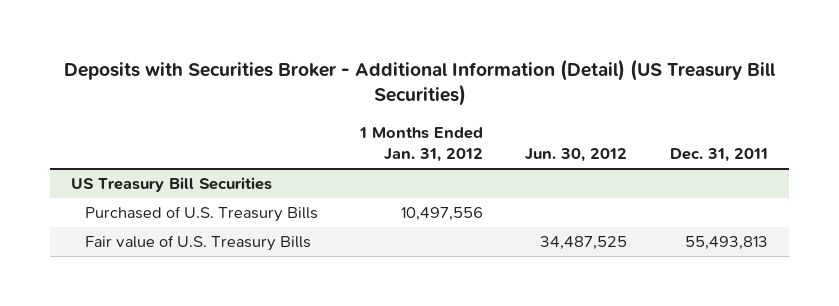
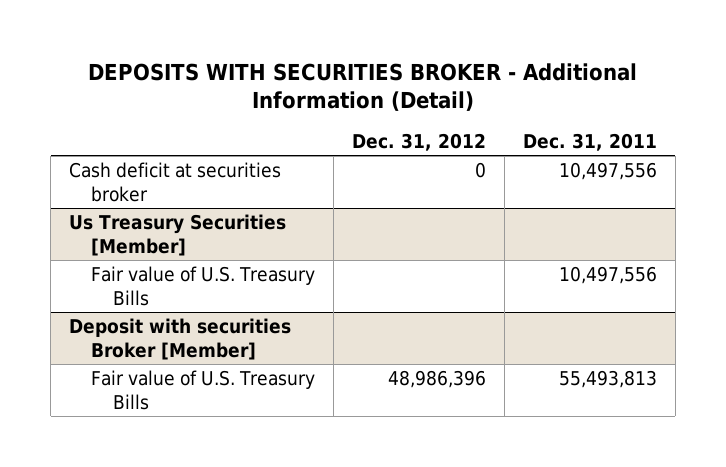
[63,58,776,107] Deposits with Securities Broker - Additional Information (Detail) (US Treasury Bill Securities) -> [87,62,637,112] DEPOSITS WITH SECURITIES BROKER - Additional Information (Detail)
[359,126,484,163] 1 Months Ended Jan. 31, 2012 -> none
[525,148,628,163] Jun. 30, 2012 -> none
none -> [351,132,486,151] Dec. 31, 2012
[85,206,319,223] Purchased of U.S. Treasury Bills -> none
none -> [69,162,282,202] Cash deficit at securities broker
none -> [69,214,287,256] Us Treasury Securities [Member]
none -> [90,266,315,306] Fair value of U.S. Treasury Bills
[71,177,273,193] US Treasury Bill Securities -> [69,318,292,360] Deposit with securities Broker [Member]

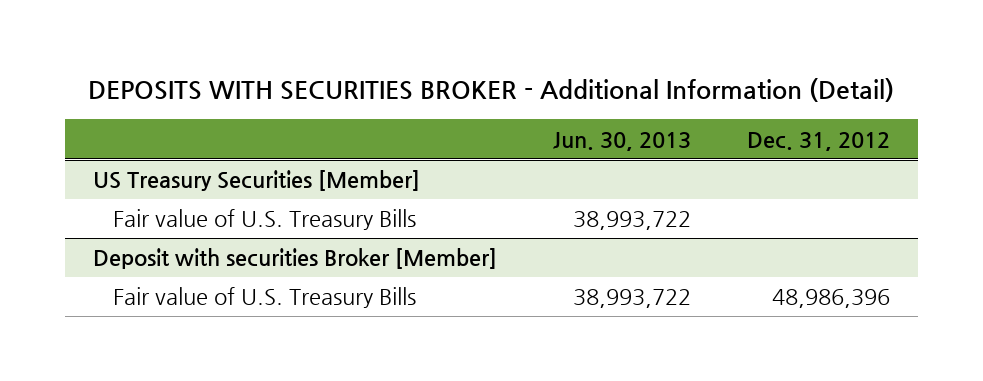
[522,132,657,151] Dec. 31, 2011 -> none
none -> [552,131,691,151] Jun. 30, 2013
[69,162,282,202] Cash deficit at securities broker -> none
[69,214,287,256] Us Treasury Securities [Member] -> [92,170,420,192] US Treasury Securities [Member]

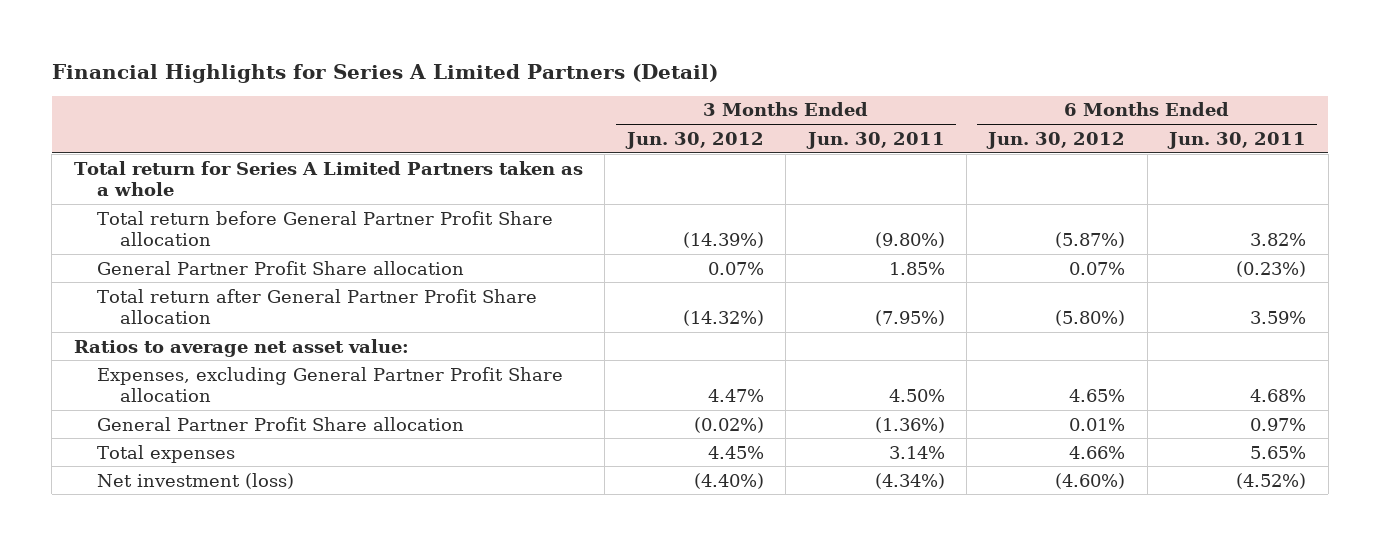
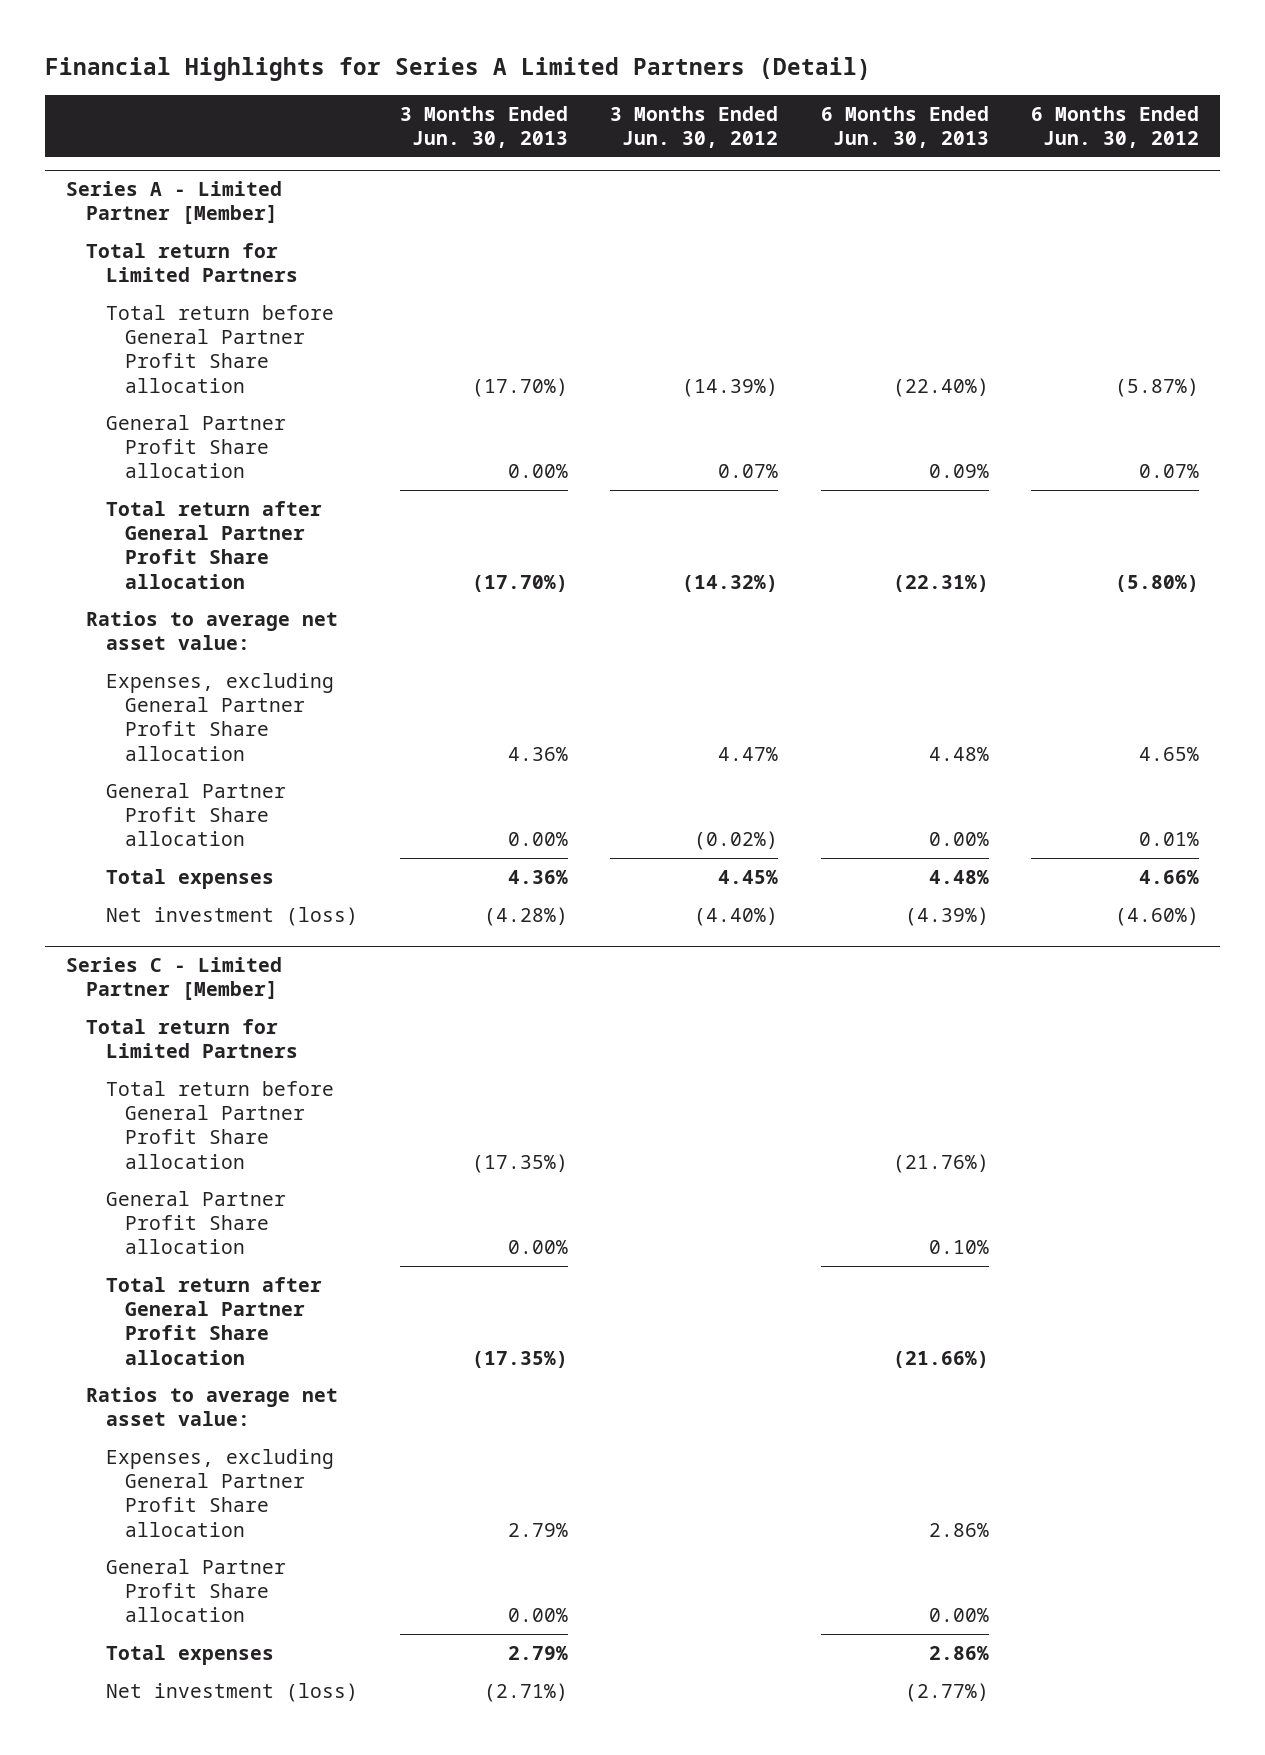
[805,131,945,149] Jun. 30, 2011 -> none
[1167,131,1307,149] Jun. 30, 2011 -> none
none -> [399,105,568,149] 3 Months Ended Jun. 30, 2013
none -> [820,105,989,149] 6 Months Ended Jun. 30, 2013
none -> [66,180,283,225] Series A - Limited Partner [Member]
[73,160,583,197] Total return for Series A Limited Partners taken as a whole -> [85,242,298,283] Total return for Limited Partners
none -> [66,956,283,1001] Series C - Limited Partner [Member]
none -> [85,1018,298,1059] Total return for Limited Partners
none -> [105,1080,334,1169] Total return before General Partner Profit Share allocation
none -> [105,1190,286,1255] General Partner Profit Share allocation
none -> [105,1276,322,1365] Total return after General Partner Profit Share allocation
none -> [85,1386,338,1427] Ratios to average net asset value:
none -> [105,1448,334,1537] Expenses, excluding General Partner Profit Share allocation
none -> [105,1558,286,1623] General Partner Profit Share allocation
none -> [105,1644,274,1665] Total expenses
none -> [105,1682,358,1702] Net investment (loss)

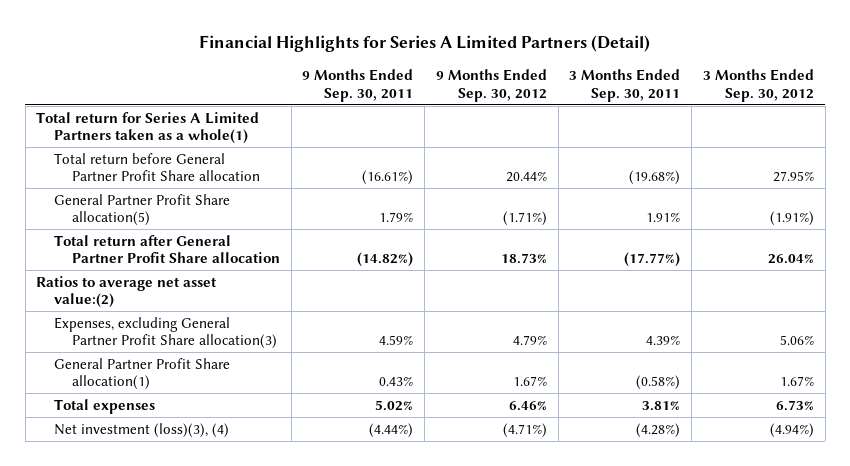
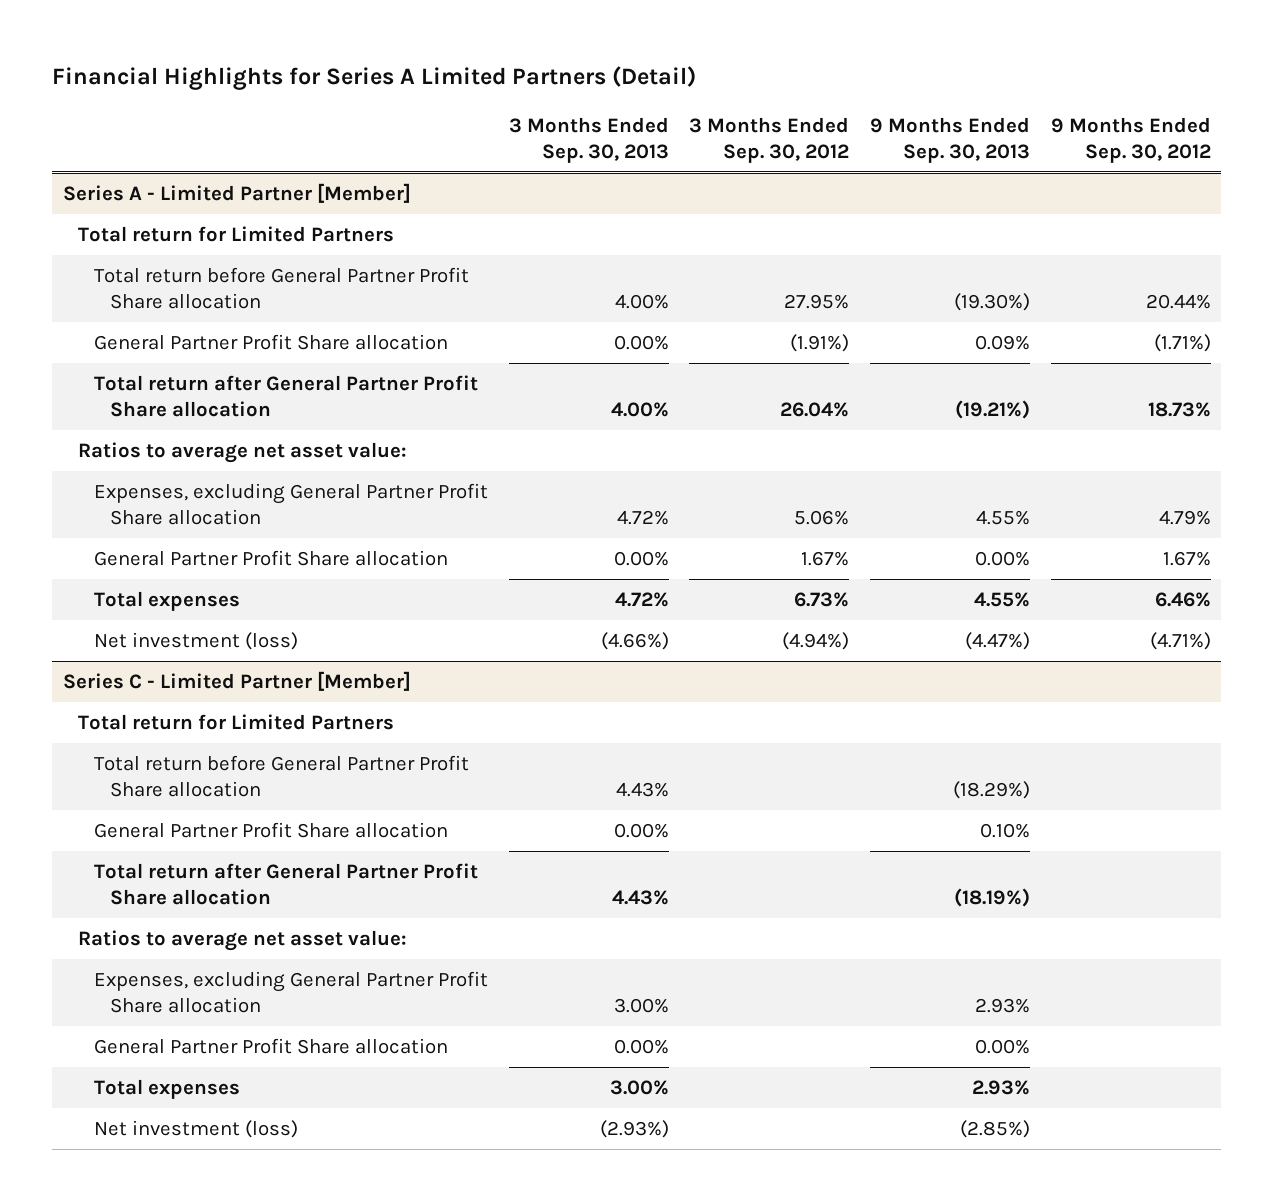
[302,69,414,102] 9 Months Ended Sep. 30, 2011 -> none
[569,69,681,102] 3 Months Ended Sep. 30, 2011 -> none
none -> [508,116,669,163] 3 Months Ended Sep. 30, 2013
none -> [869,116,1030,163] 9 Months Ended Sep. 30, 2013
none -> [62,183,411,204] Series A - Limited Partner [Member]
[36,111,260,145] Total return for Series A Limited Partners taken as a whole(1) -> [78,226,395,243] Total return for Limited Partners
[54,193,231,227] General Partner Profit Share allocation(5) -> [94,334,449,351] General Partner Profit Share allocation
[36,275,218,309] Ratios to average net asset value:(2) -> [78,442,408,464] Ratios to average net asset value:
[54,316,277,350] Expenses, excluding General Partner Profit Share allocation(3) -> [94,483,489,526] Expenses, excluding General Partner Profit Share allocation
[54,357,231,391] General Partner Profit Share allocation(1) -> [94,550,449,567] General Partner Profit Share allocation
[54,422,230,438] Net investment (loss)(3), (4) -> [94,632,299,651] Net investment (loss)
none -> [62,671,411,692] Series C - Limited Partner [Member]
none -> [78,714,395,731] Total return for Limited Partners
none -> [94,755,470,798] Total return before General Partner Profit Share allocation
none -> [94,822,449,839] General Partner Profit Share allocation
none -> [94,863,479,906] Total return after General Partner Profit Share allocation
none -> [78,930,408,952] Ratios to average net asset value:
none -> [94,971,489,1014] Expenses, excluding General Partner Profit Share allocation
none -> [94,1038,449,1055] General Partner Profit Share allocation
none -> [94,1079,241,1100] Total expenses
none -> [94,1120,299,1139] Net investment (loss)

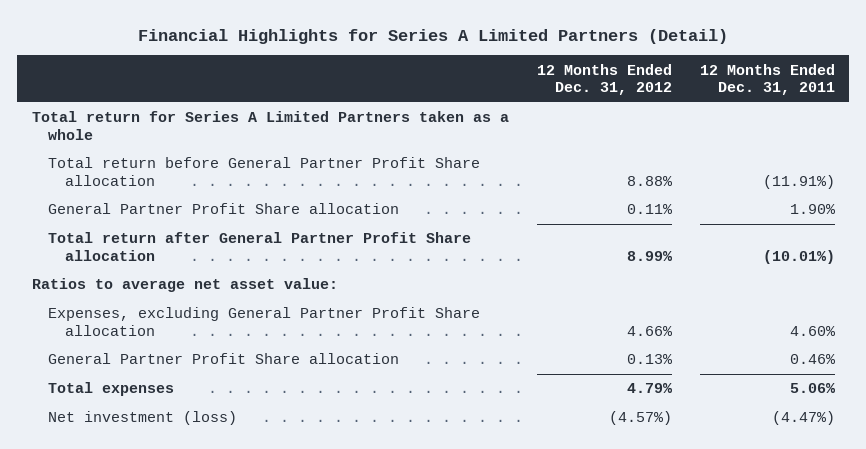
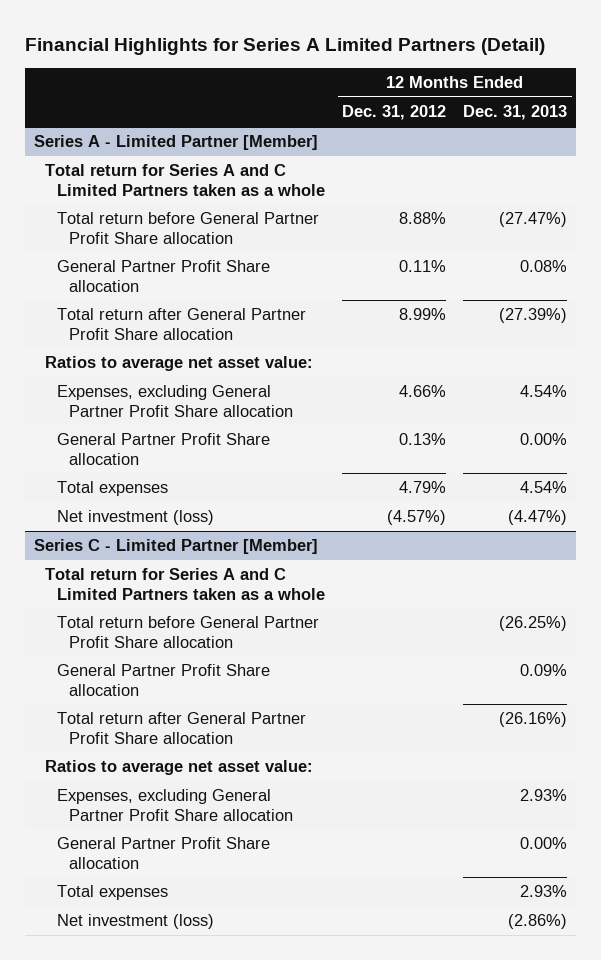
[699,63,835,96] 12 Months Ended Dec. 31, 2011 -> none
none -> [463,105,568,121] Dec. 31, 2013
none -> [33,135,318,151] Series A - Limited Partner [Member]
[31,111,509,140] Total return for Series A Limited Partners taken as a whole -> [45,164,326,196] Total return for Series A and C Limited Partners taken as a whole
none -> [33,539,318,555] Series C - Limited Partner [Member]
none -> [45,568,326,600] Total return for Series A and C Limited Partners taken as a whole
none -> [57,616,320,648] Total return before General Partner Profit Share allocation
none -> [57,664,271,696] General Partner Profit Share allocation
none -> [57,712,307,744] Total return after General Partner Profit Share allocation
none -> [45,760,314,776] Ratios to average net asset value:
none -> [57,789,293,821] Expenses, excluding General Partner Profit Share allocation
none -> [57,837,271,869] General Partner Profit Share allocation
none -> [57,885,169,901] Total expenses
none -> [57,914,215,930] Net investment (loss)

